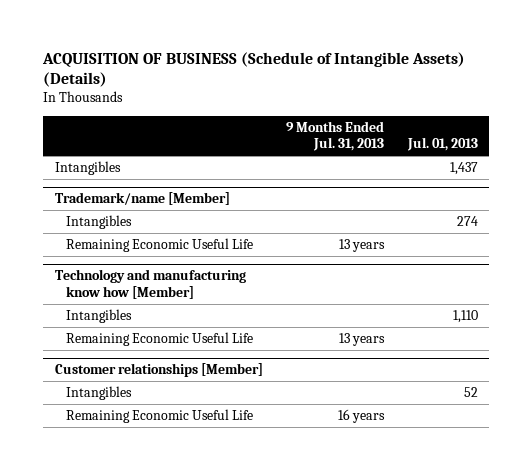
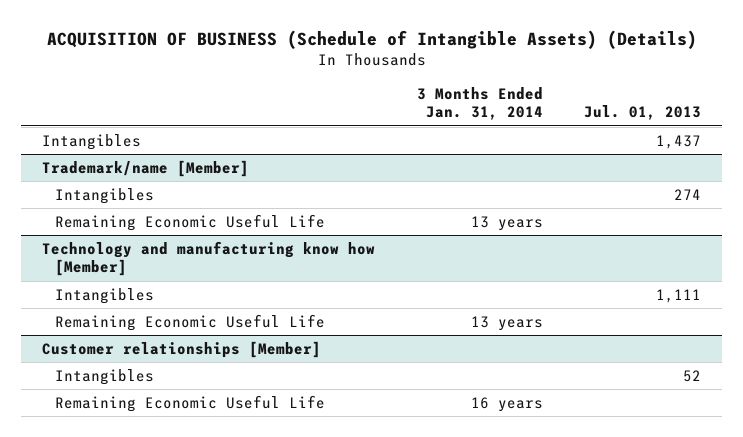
[286,120,385,152] 9 Months Ended Jul. 31, 2013 -> none
none -> [416,86,543,121] 3 Months Ended Jan. 31, 2014
[452,310,478,324] 1,110 -> [656,288,702,303] 1,111

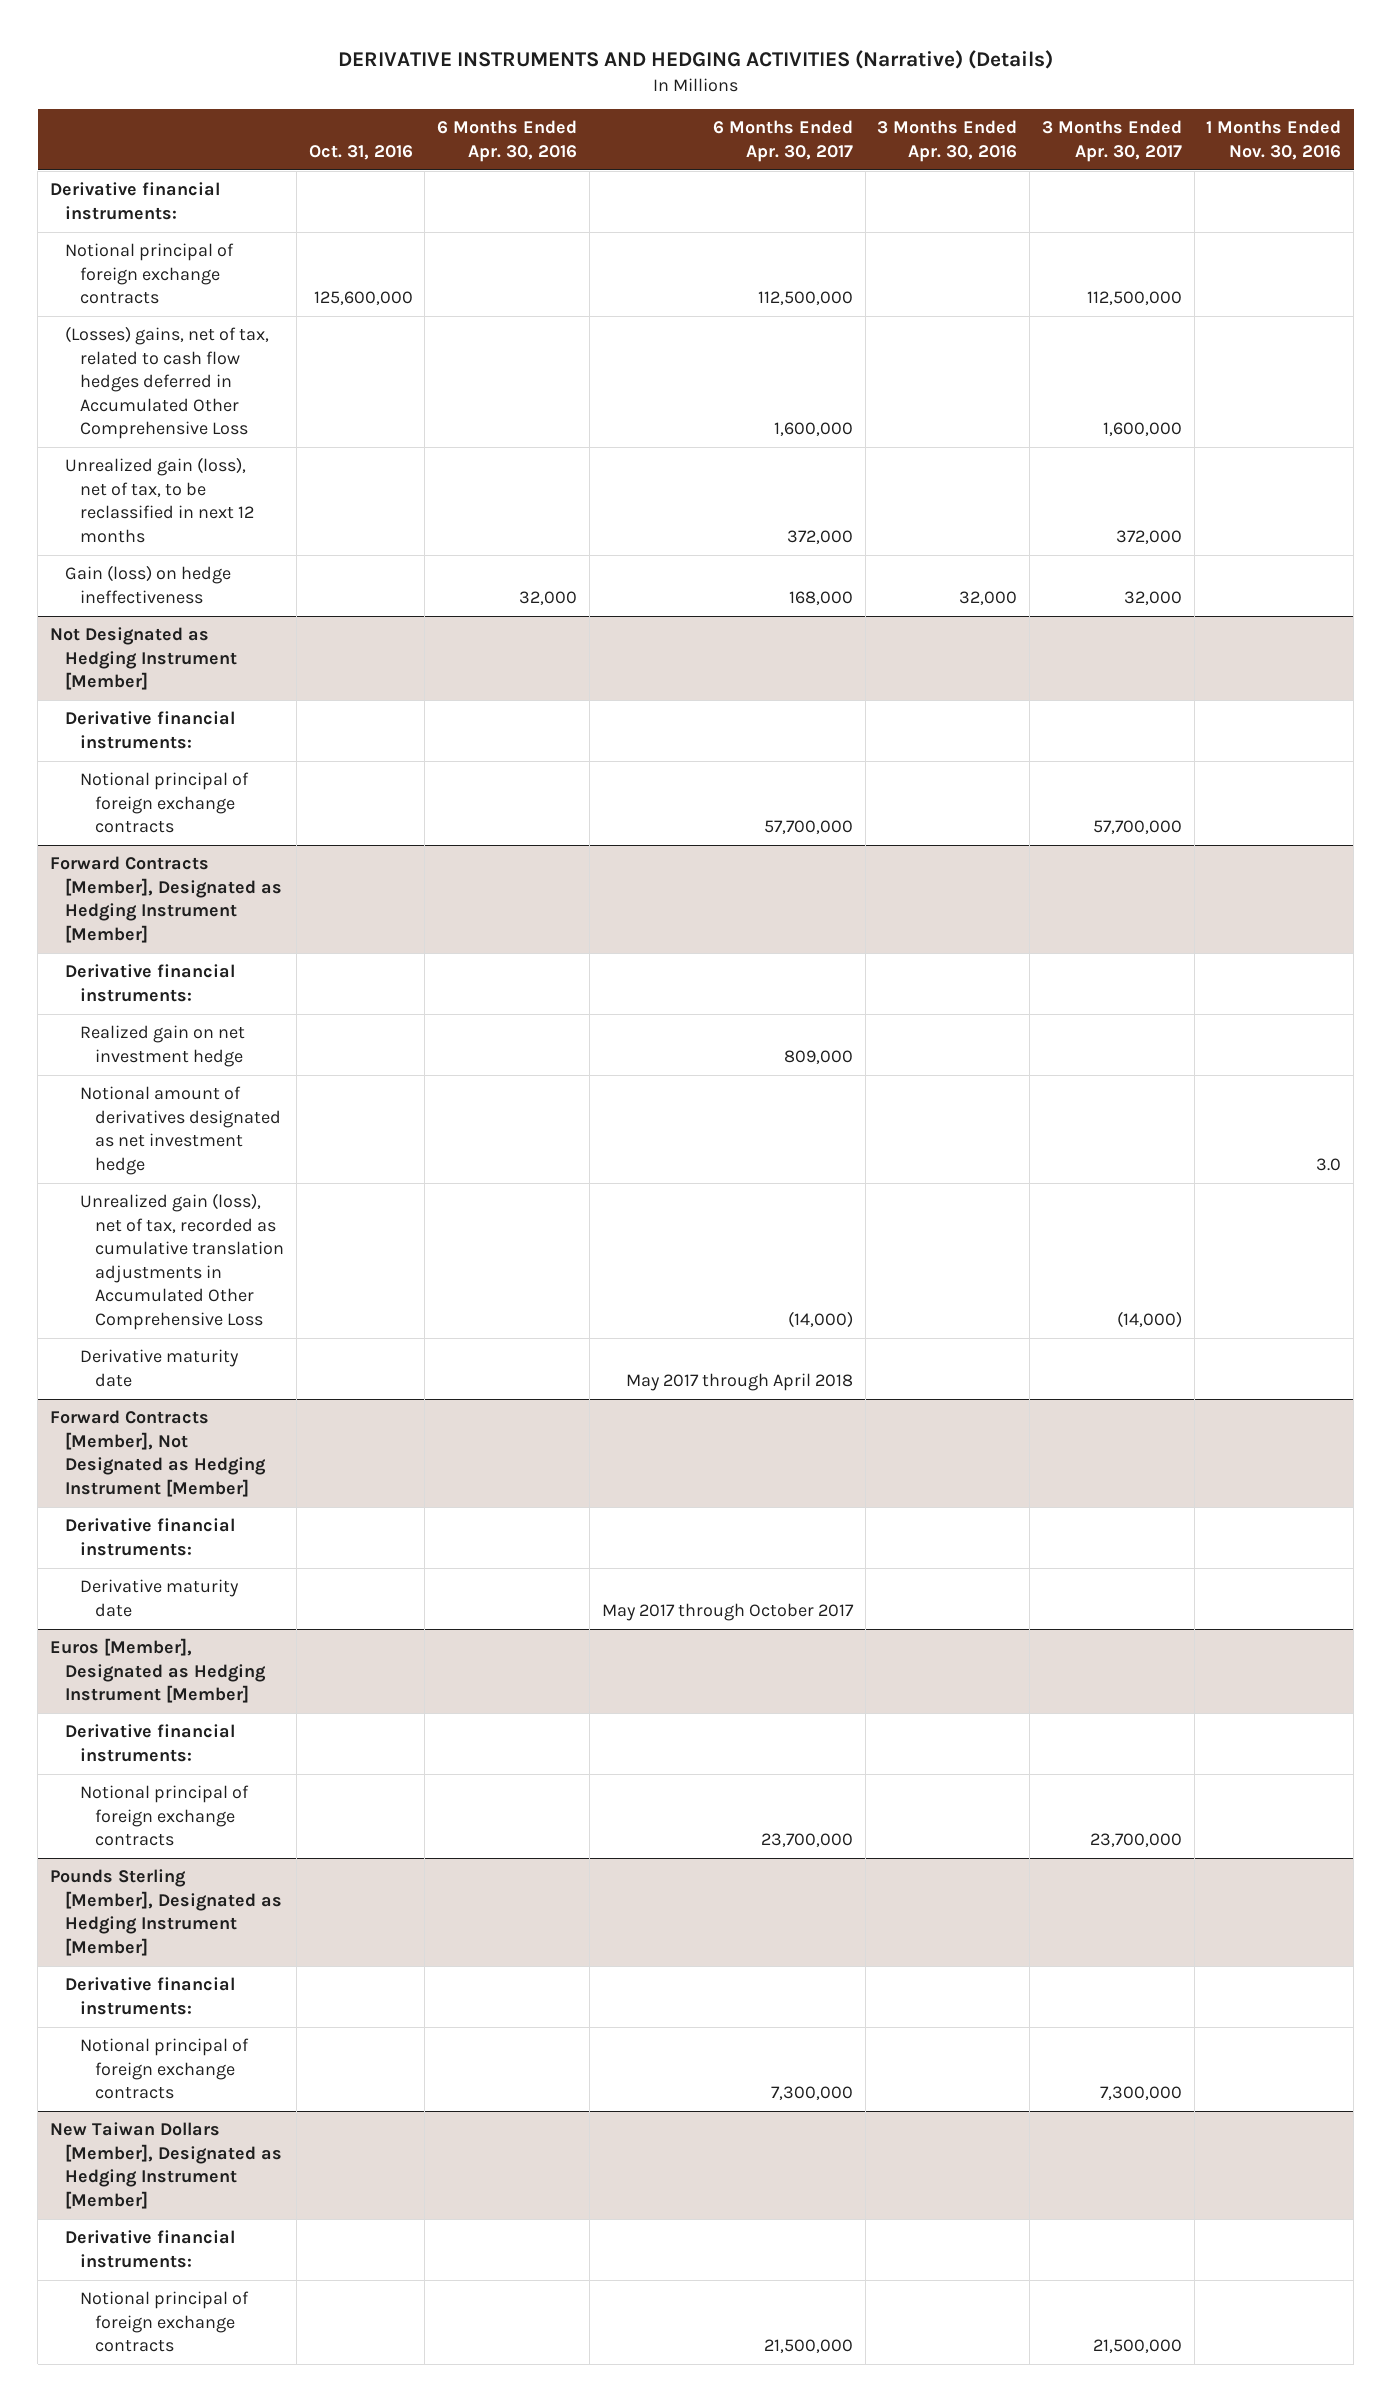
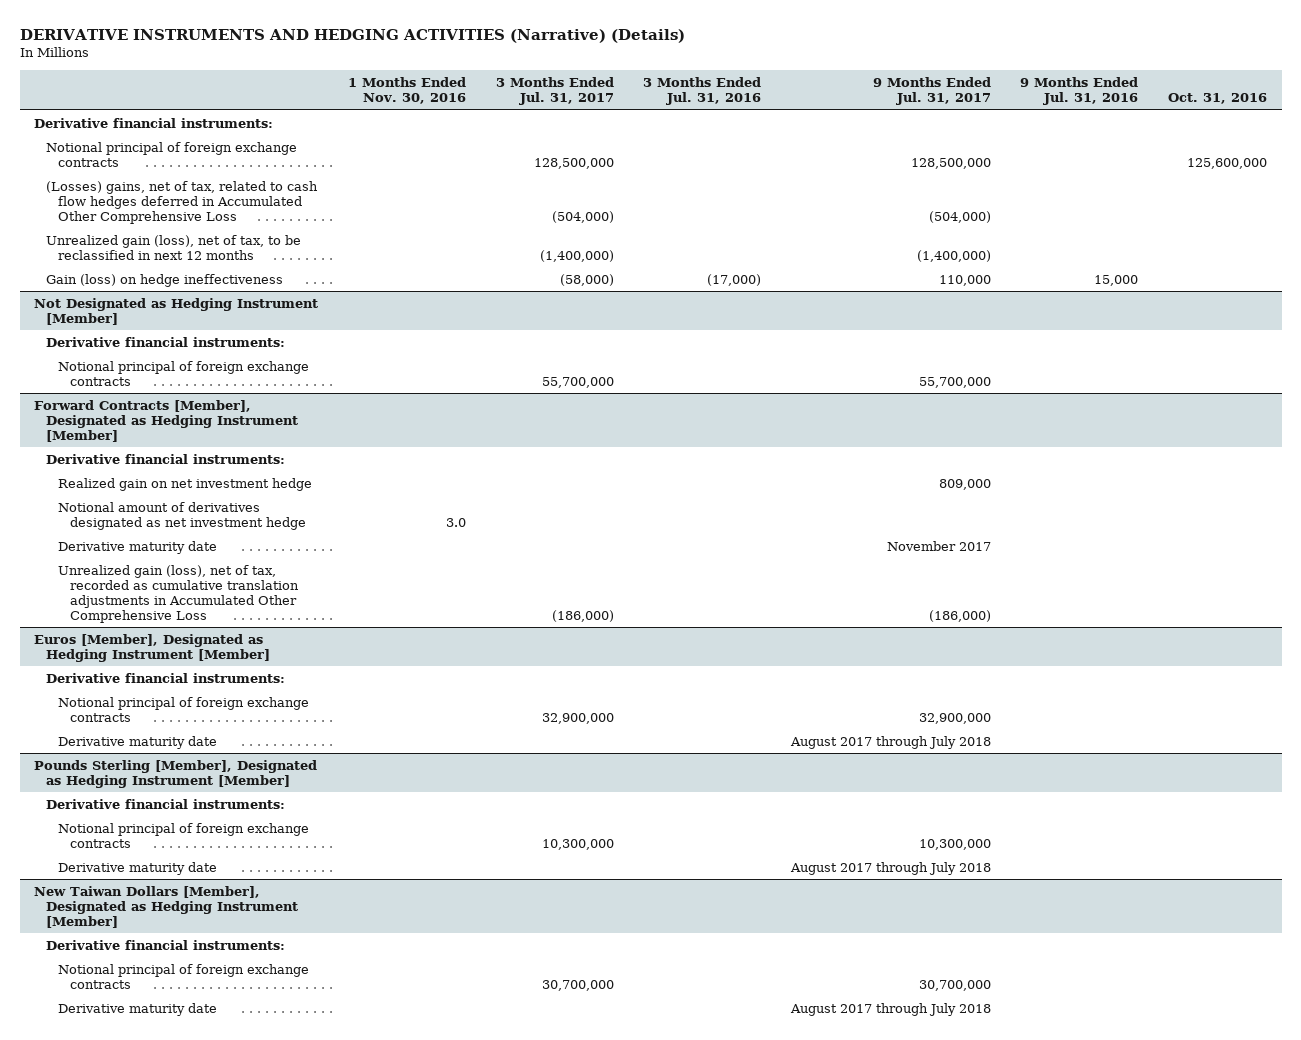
[437,120,578,162] 6 Months Ended Apr. 30, 2016 -> none
[712,120,853,162] 6 Months Ended Apr. 30, 2017 -> none
[877,120,1018,162] 3 Months Ended Apr. 30, 2016 -> none
[1041,120,1182,162] 3 Months Ended Apr. 30, 2017 -> none
none -> [495,77,614,106] 3 Months Ended Jul. 31, 2017
none -> [643,77,762,106] 3 Months Ended Jul. 31, 2016
none -> [872,77,991,106] 9 Months Ended Jul. 31, 2017
none -> [1020,77,1139,106] 9 Months Ended Jul. 31, 2016
[50,1410,267,1497] Forward Contracts [Member], Not Designated as Hedging Instrument [Member] -> none
[65,1518,236,1556] Derivative financial instruments: -> none
[80,1579,240,1617] Derivative maturity date -> none
[80,1193,285,1330] Unrealized gain (loss), net of tax, recorded as cumulative translation adjustments in Accumulated Other Comprehensive Loss -> [58,564,300,623] Unrealized gain (loss), net of tax, recorded as cumulative translation adjustments in Accumulated Other Comprehensive Loss
none -> [58,735,218,749] Derivative maturity date
none -> [58,861,218,875] Derivative maturity date
none -> [58,1002,218,1016] Derivative maturity date

